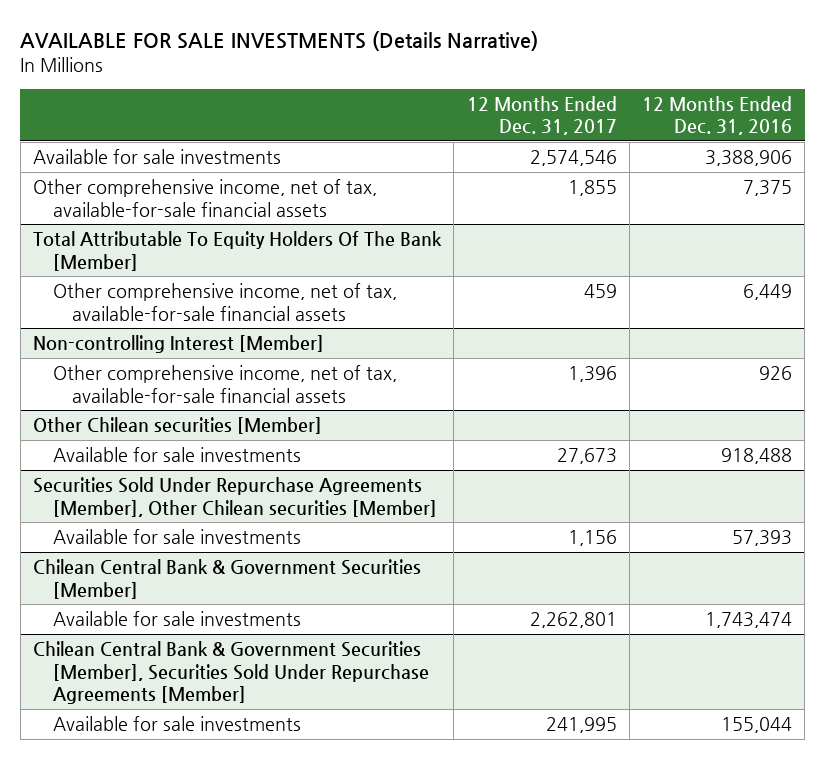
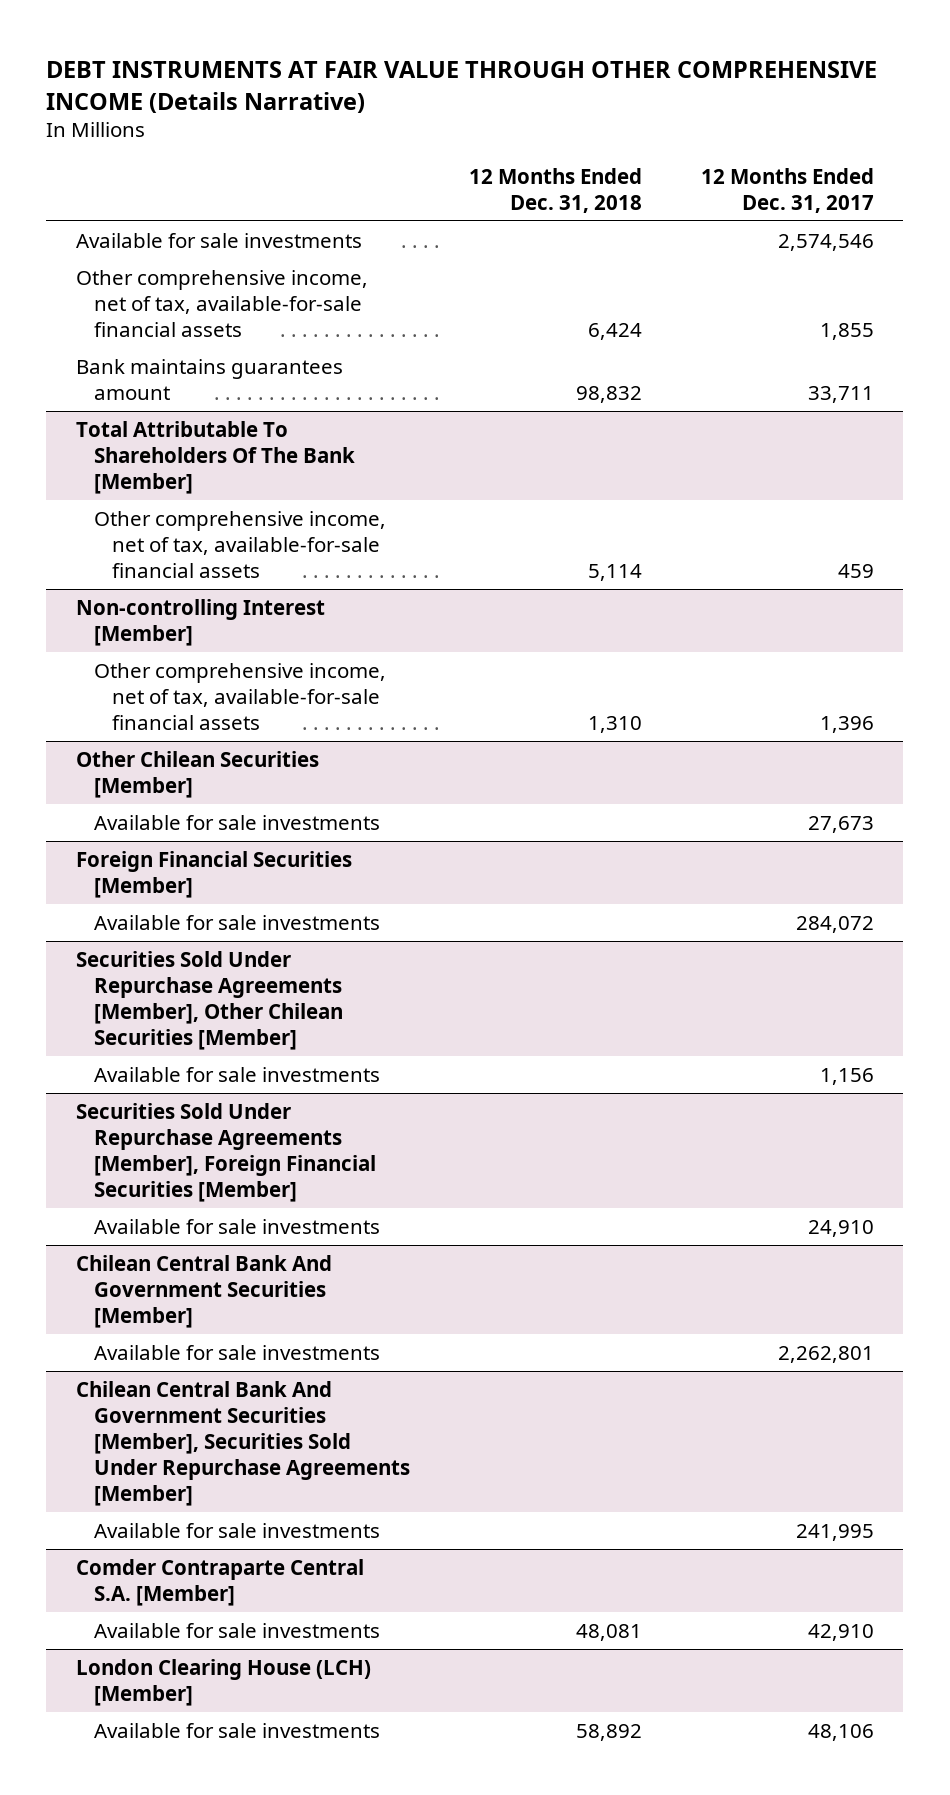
[20,31,539,52] AVAILABLE FOR SALE INVESTMENTS (Details Narrative) -> [46,61,878,113] DEBT INSTRUMENTS AT FAIR VALUE THROUGH OTHER COMPREHENSIVE INCOME (Details Narrative)
[642,95,793,136] 12 Months Ended Dec. 31, 2016 -> none
none -> [468,167,642,213] 12 Months Ended Dec. 31, 2018
none -> [75,358,343,400] Bank maintains guarantees amount
[33,230,443,271] Total Attributable To Equity Holders Of The Bank [Member] -> [75,420,356,495] Total Attributable To Shareholders Of The Bank [Member]
[33,416,323,434] Other Chilean securities [Member] -> [75,750,319,798] Other Chilean Securities [Member]
none -> [75,850,352,898] Foreign Financial Securities [Member]
none -> [94,914,381,930] Available for sale investments
[33,476,437,517] Securities Sold Under Repurchase Agreements [Member], Other Chilean securities [Member] -> [75,950,344,1051] Securities Sold Under Repurchase Agreements [Member], Other Chilean Securities [Member]
none -> [75,1102,377,1203] Securities Sold Under Repurchase Agreements [Member], Foreign Financial Securities [Member]
none -> [94,1218,381,1234] Available for sale investments
[33,558,422,599] Chilean Central Bank & Government Securities [Member] -> [75,1254,332,1329] Chilean Central Bank And Government Securities [Member]
[33,640,429,705] Chilean Central Bank & Government Securities [Member], Securities Sold Under Repurchase Agreements [Member] -> [75,1380,411,1507] Chilean Central Bank And Government Securities [Member], Securities Sold Under Repurchase Agreements [Member]
none -> [75,1558,364,1606] Comder Contraparte Central S.A. [Member]
none -> [94,1622,381,1638] Available for sale investments
none -> [75,1658,371,1706] London Clearing House (LCH) [Member]
none -> [94,1722,381,1738] Available for sale investments

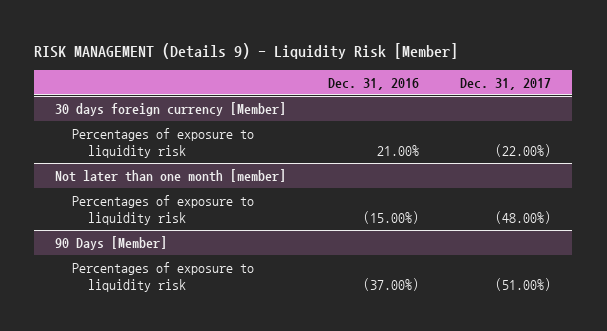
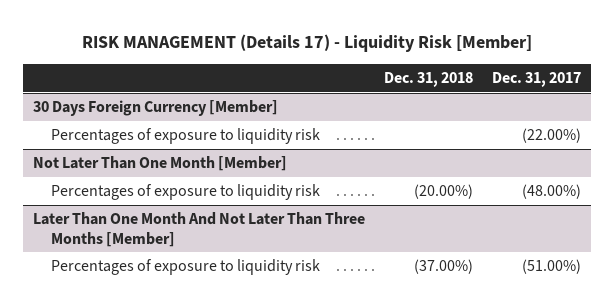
[34,43,459,60] RISK MANAGEMENT (Details 9) - Liquidity Risk [Member] -> [82,34,533,53] RISK MANAGEMENT (Details 17) - Liquidity Risk [Member]
[327,77,419,90] Dec. 31, 2016 -> none
none -> [384,71,474,87] Dec. 31, 2018
[55,101,287,116] 30 days foreign currency [Member] -> [33,100,279,117] 30 Days Foreign Currency [Member]
[55,168,287,182] Not later than one month [member] -> [33,156,288,172] Not Later Than One Month [Member]
[55,235,168,250] 90 Days [Member] -> [33,212,366,247] Later Than One Month And Not Later Than Three Months [Member]

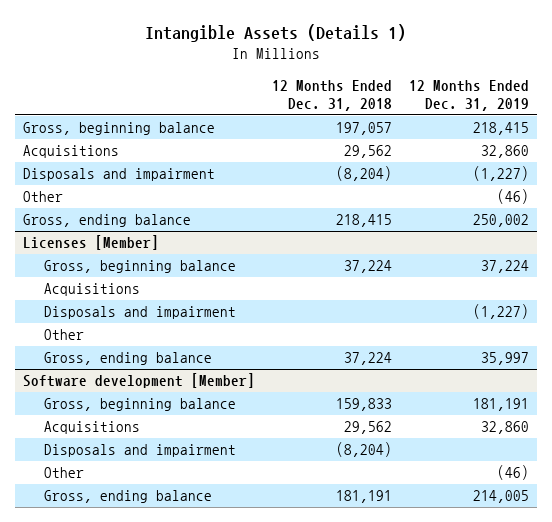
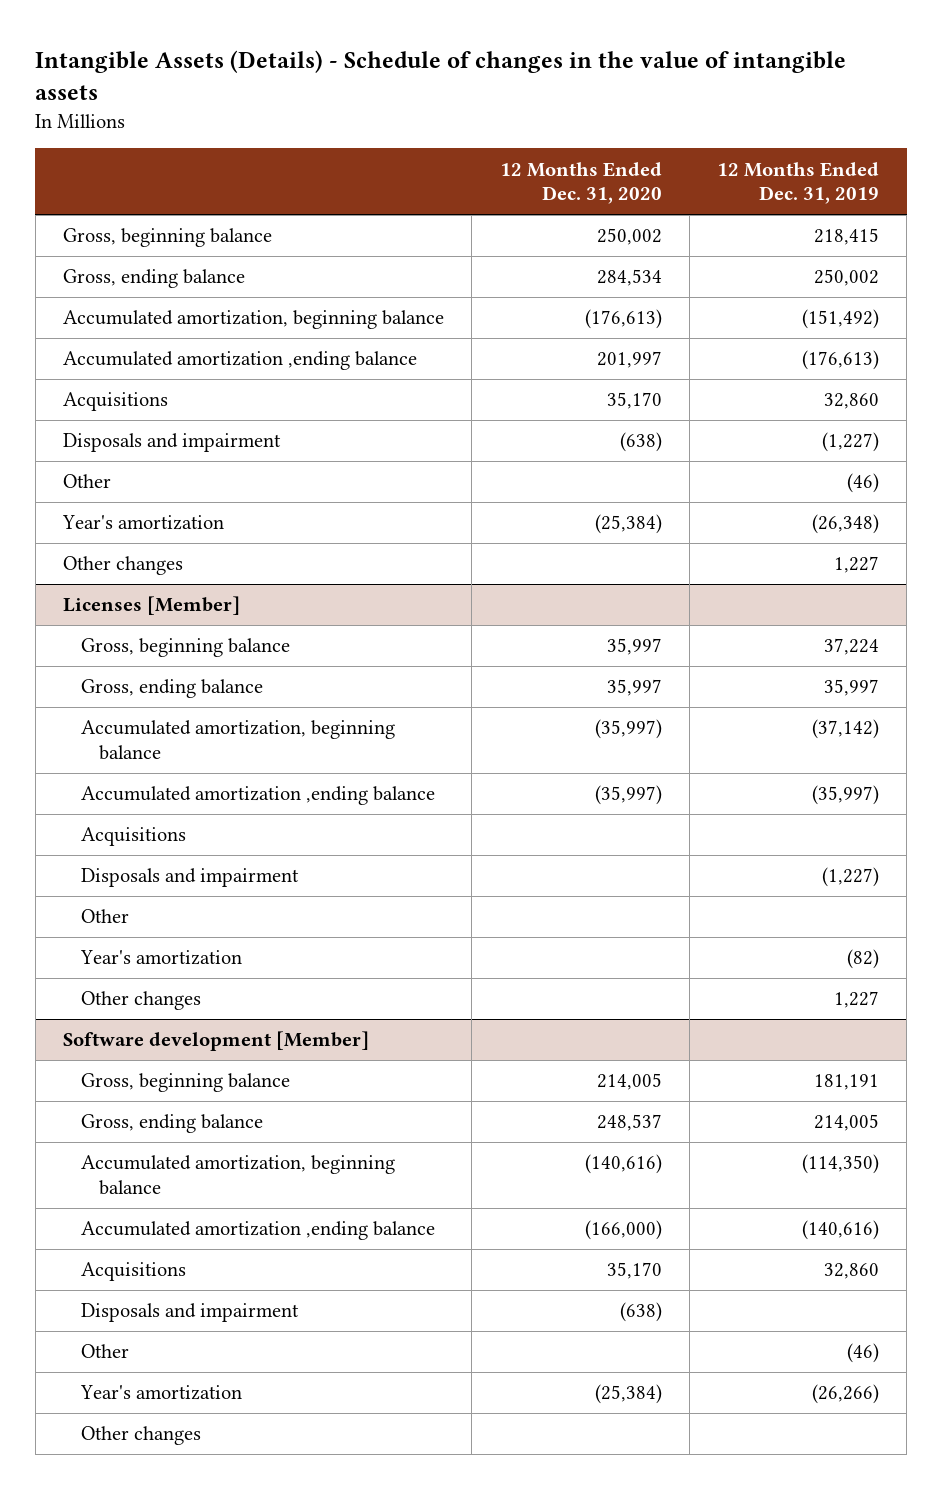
[144,23,406,42] Intangible Assets (Details 1) -> [35,49,847,100] Intangible Assets (Details) - Schedule of changes in the value of intangible assets
[271,79,392,111] 12 Months Ended Dec. 31, 2018 -> none
none -> [499,161,662,205] 12 Months Ended Dec. 31, 2020
[22,214,191,228] Gross, ending balance -> [63,269,246,289] Gross, ending balance
none -> [63,310,445,330] Accumulated amortization, beginning balance
none -> [63,351,418,371] Accumulated amortization ,ending balance
none -> [62,515,225,531] Year's amortization
none -> [63,556,184,576] Other changes
[43,352,212,366] Gross, ending balance -> [81,679,264,699] Gross, ending balance
none -> [81,720,396,760] Accumulated amortization, beginning balance
none -> [81,786,436,806] Accumulated amortization ,ending balance
none -> [80,950,243,966] Year's amortization
none -> [81,991,202,1011] Other changes
[43,490,212,504] Gross, ending balance -> [81,1114,264,1134] Gross, ending balance
none -> [81,1155,396,1195] Accumulated amortization, beginning balance
none -> [81,1221,436,1241] Accumulated amortization ,ending balance
none -> [80,1385,243,1401] Year's amortization
none -> [81,1426,202,1446] Other changes

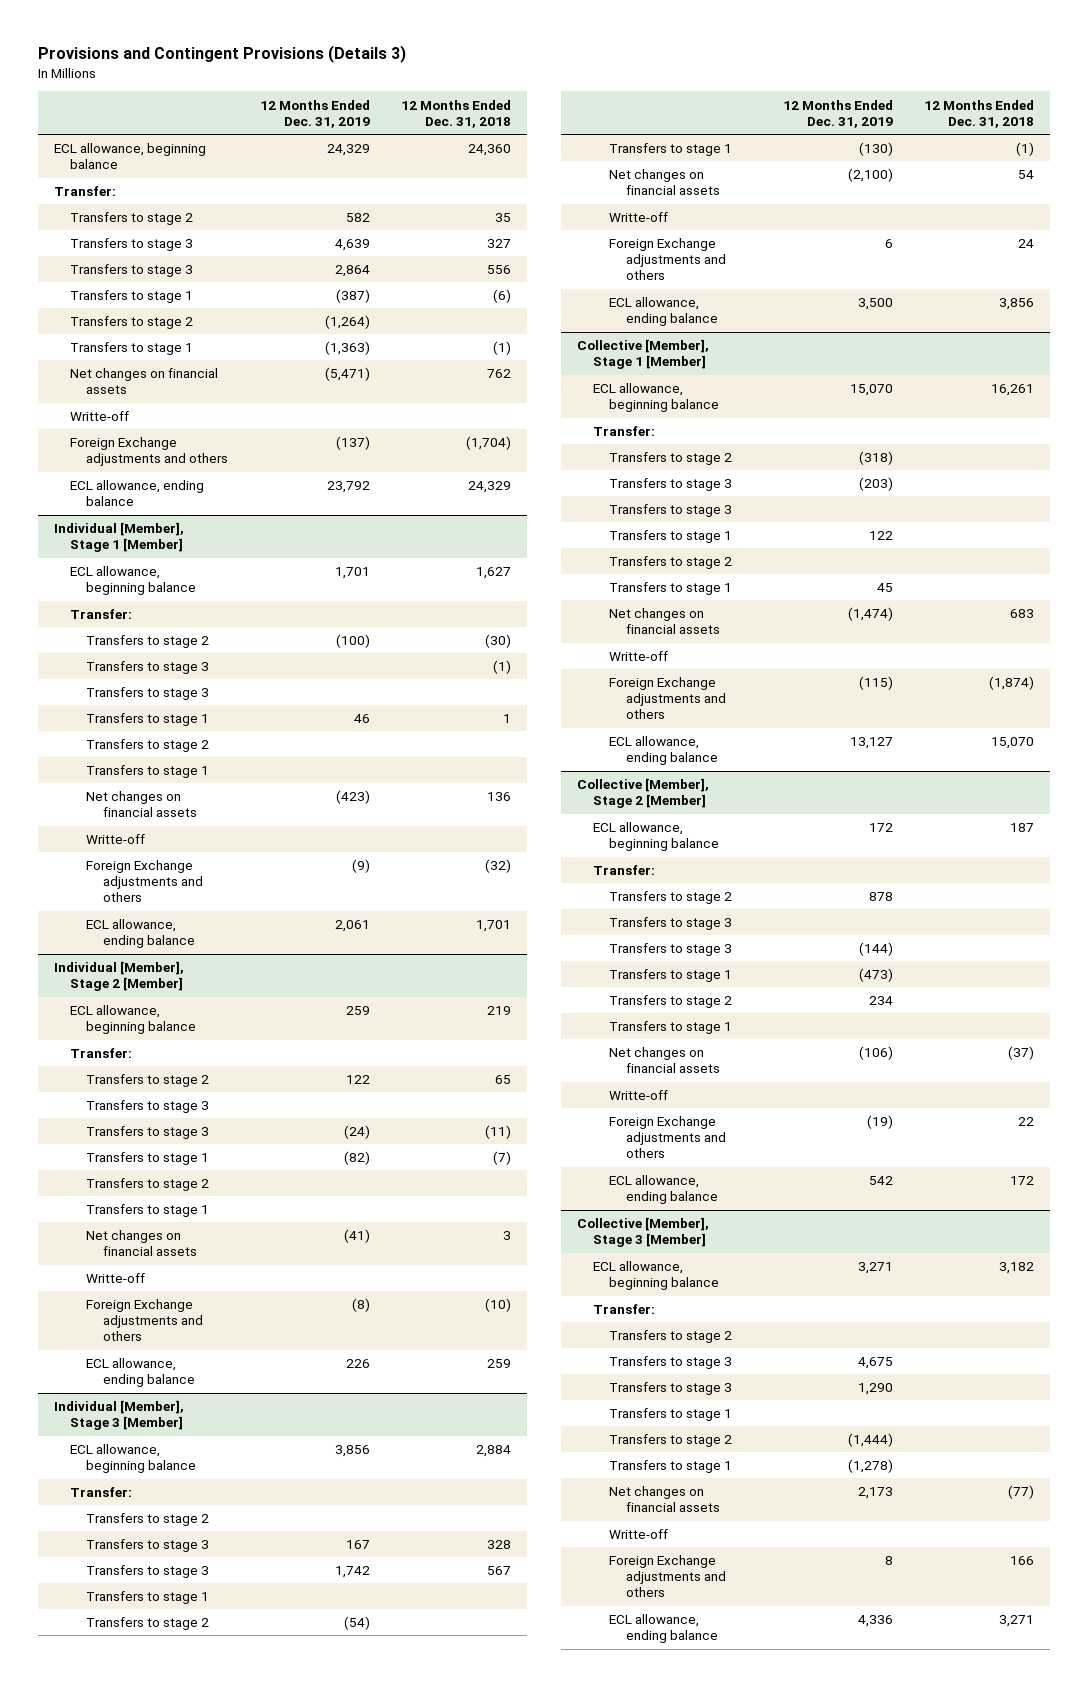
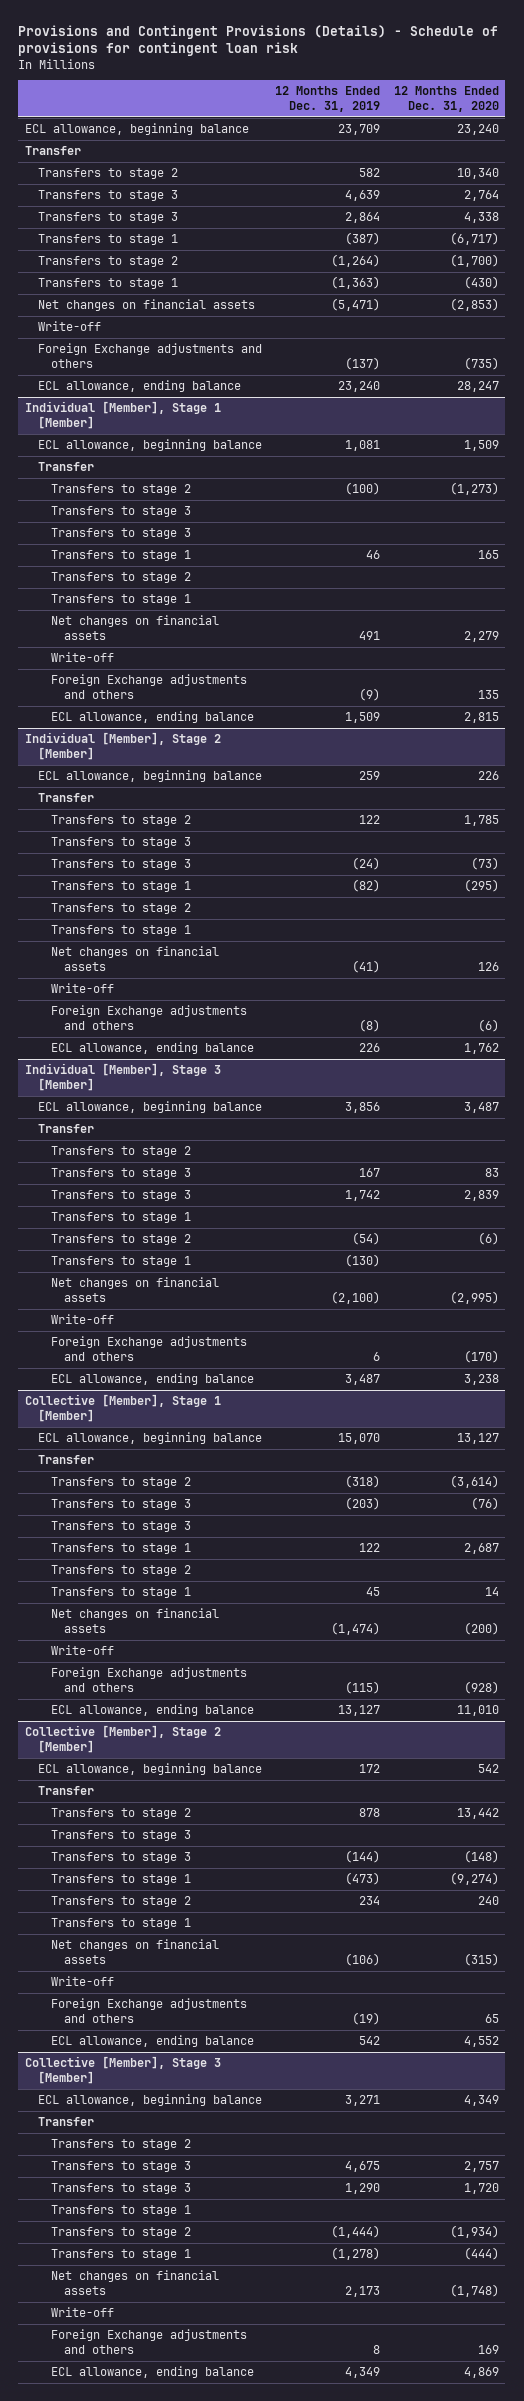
[37,45,406,64] Provisions and Contingent Provisions (Details 3) -> [18,24,499,57] Provisions and Contingent Provisions (Details) - Schedule of provisions for contingent loan risk
[401,99,512,128] 12 Months Ended Dec. 31, 2018 -> none
none -> [393,86,499,112] 12 Months Ended Dec. 31, 2020
[326,144,370,157] 24,329 -> [338,124,381,136] 23,709
[53,186,116,197] Transfer: -> [24,146,81,156] Transfer
[70,411,130,422] Writte-off -> [38,321,102,332] Write-off
[326,481,370,494] 23,792 -> [338,381,381,393] 23,240
[334,567,370,580] 1,701 -> [345,440,381,452] 1,081
[70,609,133,620] Transfer: -> [38,462,95,472] Transfer
[335,790,370,805] (423) -> [359,630,381,640] 491
[86,834,146,845] Writte-off -> [51,652,115,663] Write-off
[334,920,370,933] 2,061 -> [345,712,381,724] 1,509
[70,1048,133,1059] Transfer: -> [38,793,95,803] Transfer
[86,1273,146,1284] Writte-off -> [51,983,115,994] Write-off
[70,1487,133,1498] Transfer: -> [38,1124,95,1134] Transfer
[609,212,669,223] Writte-off -> [51,1314,115,1325] Write-off
[857,298,893,311] 3,500 -> [345,1374,381,1386] 3,487
[593,426,656,437] Transfer: -> [38,1455,95,1465] Transfer
[609,651,669,662] Writte-off -> [51,1645,115,1656] Write-off
[593,865,656,876] Transfer: -> [38,1786,95,1796] Transfer
[609,1090,669,1101] Writte-off -> [51,1976,115,1987] Write-off
[593,1304,656,1315] Transfer: -> [38,2117,95,2127] Transfer
[609,1529,669,1540] Writte-off -> [51,2307,115,2318] Write-off
[857,1615,893,1628] 4,336 -> [345,2367,381,2379] 4,349

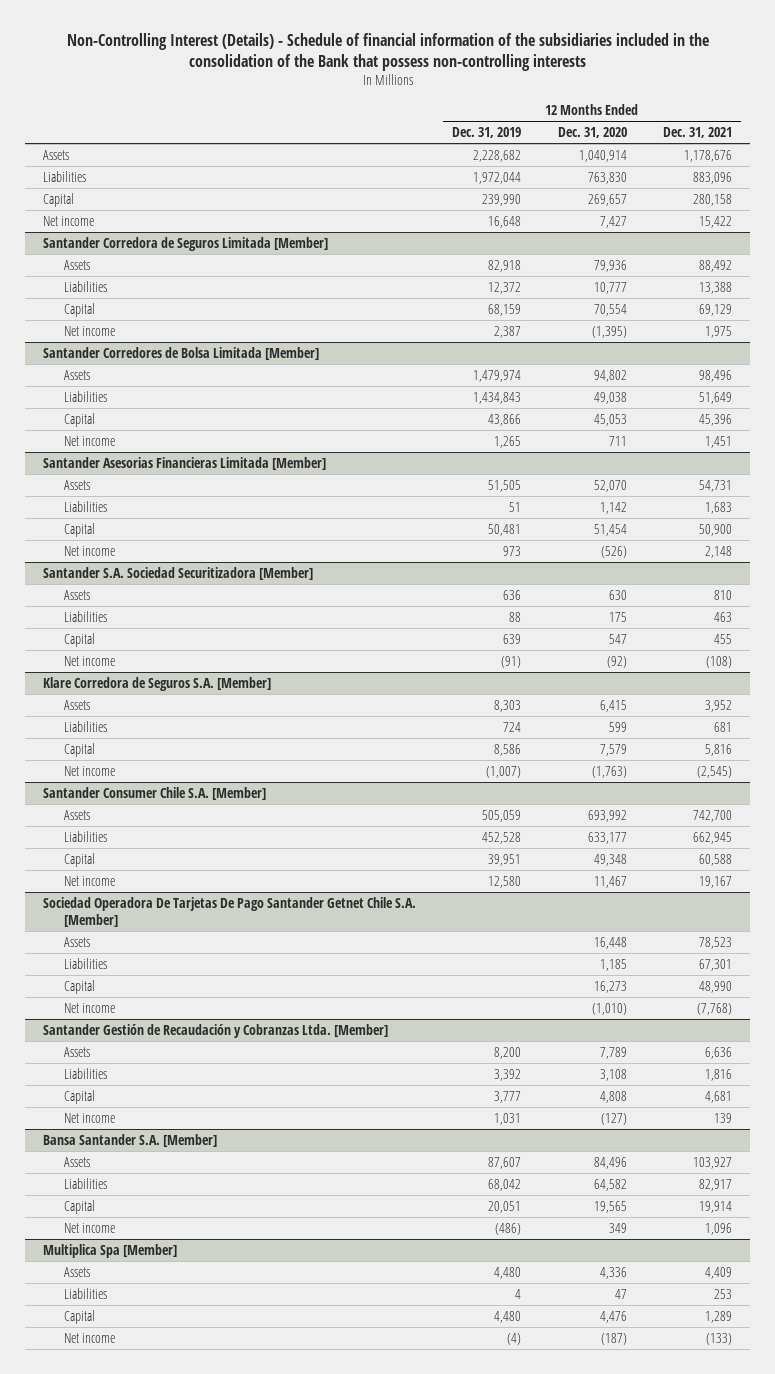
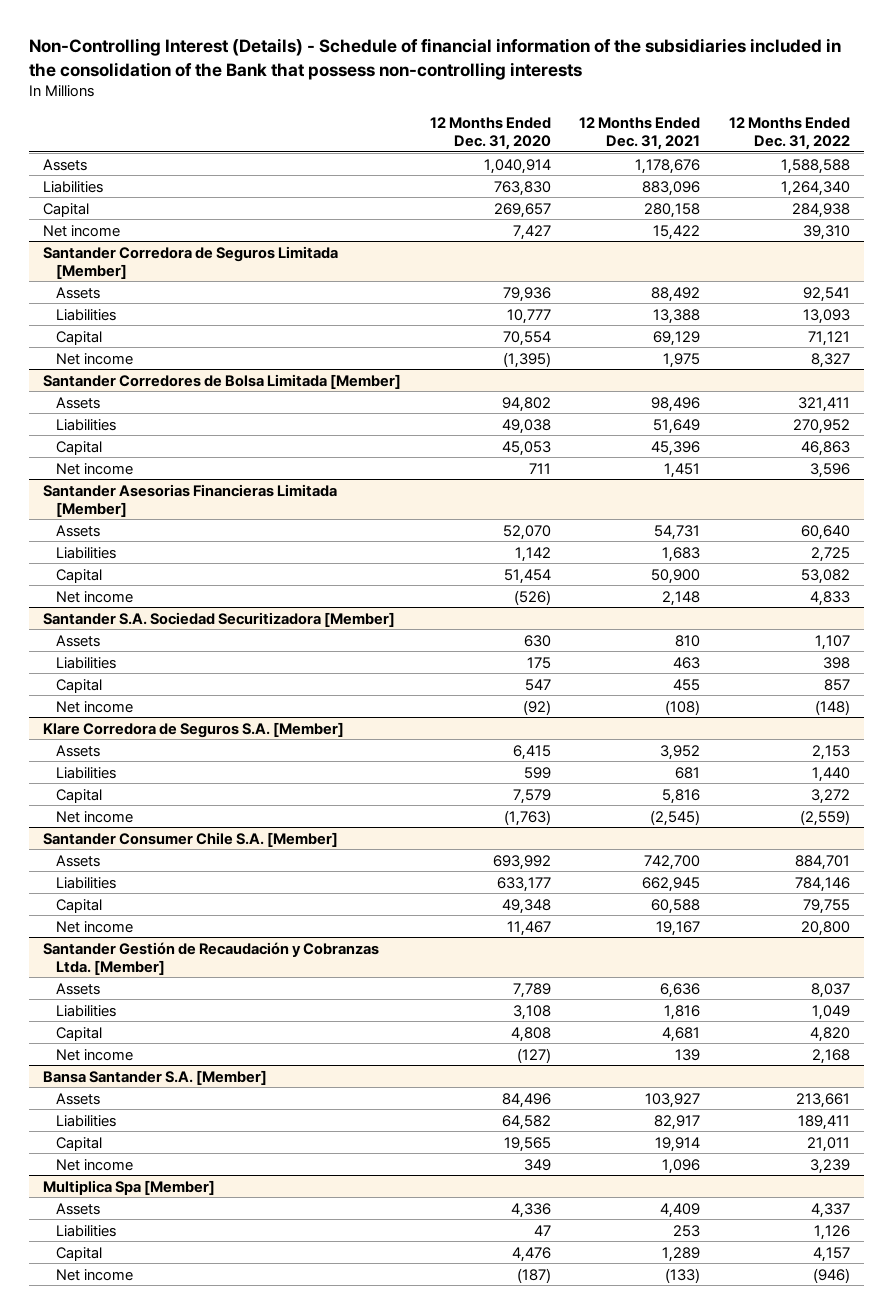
[452,127,522,139] Dec. 31, 2019 -> none
none -> [729,116,851,150] 12 Months Ended Dec. 31, 2022
[43,896,417,927] Sociedad Operadora De Tarjetas De Pago Santander Getnet Chile S.A. [Member] -> none
[63,936,90,947] Assets -> none
[63,957,107,969] Liabilities -> none
[63,979,95,994] Capital -> none
[63,1002,115,1013] Net income -> none

